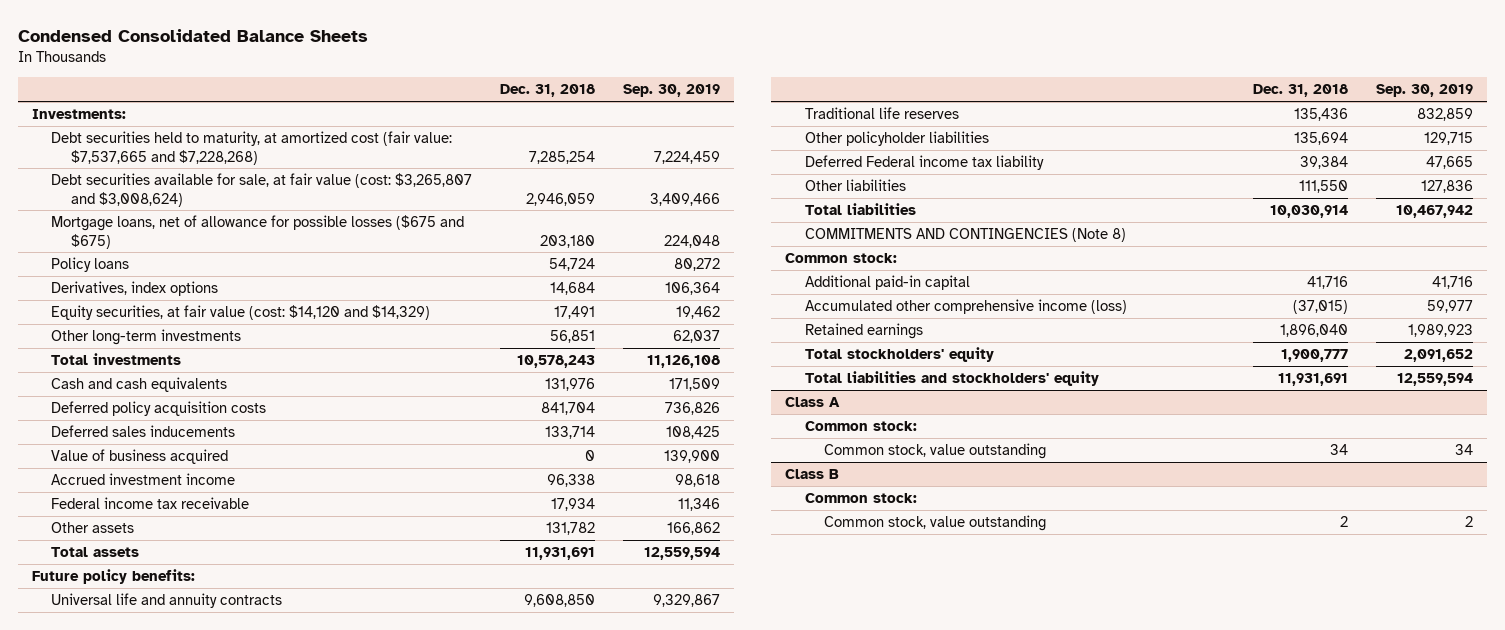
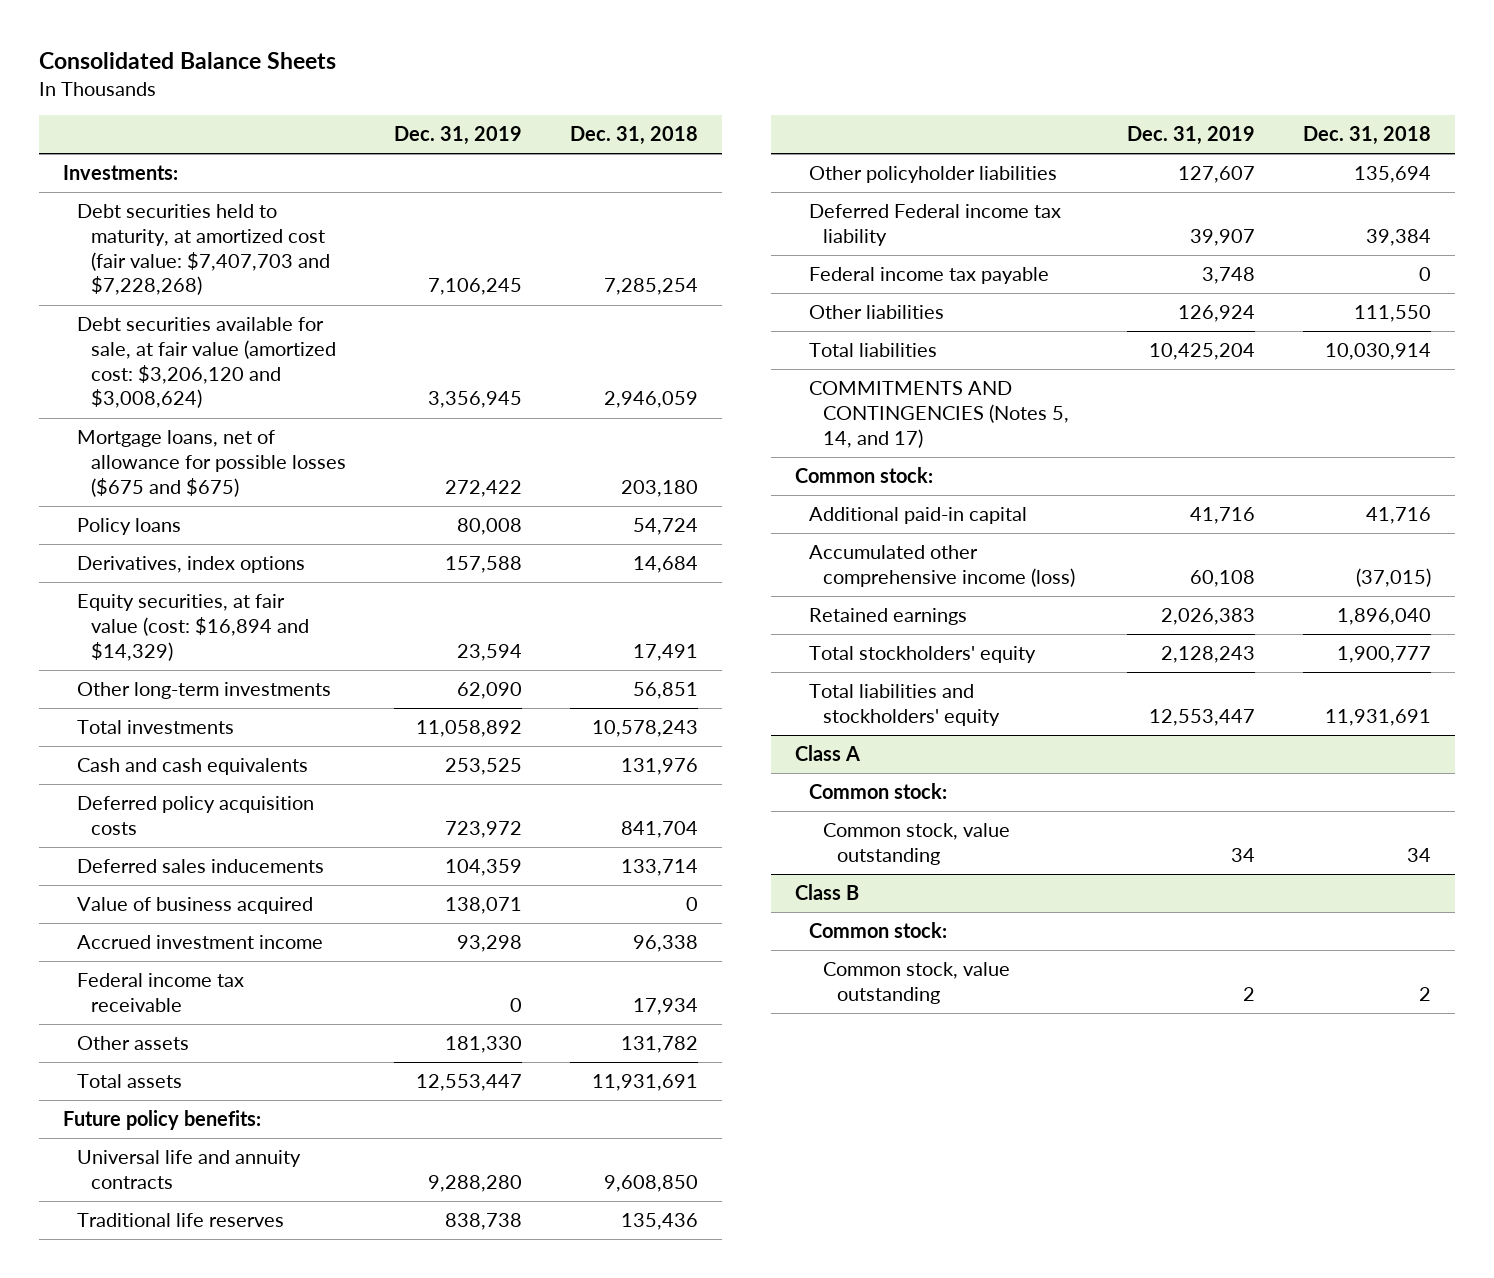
[18,28,369,42] Condensed Consolidated Balance Sheets -> [39,52,337,70] Consolidated Balance Sheets
[622,84,720,98] Sep. 30, 2019 -> none
none -> [394,126,523,146] Dec. 31, 2019
[51,130,453,165] Debt securities held to maturity, at amortized cost (fair value: $7,537,665 and $7,228,268) -> [77,204,331,296] Debt securities held to maturity, at amortized cost (fair value: $7,407,703 and $7,228,268)
[51,172,473,207] Debt securities available for sale, at fair value (cost: $3,265,807 and $3,008,624) -> [77,317,337,409] Debt securities available for sale, at fair value (amortized cost: $3,206,120 and $3,008,624)
[51,304,431,320] Equity securities, at fair value (cost: $14,120 and $14,329) -> [77,594,310,661] Equity securities, at fair value (cost: $16,894 and $14,329)
none -> [809,267,1050,285] Federal income tax payable
[804,227,1126,242] COMMITMENTS AND CONTINGENCIES (Note 8) -> [809,381,1070,448] COMMITMENTS AND CONTINGENCIES (Notes 5, 14, and 17)

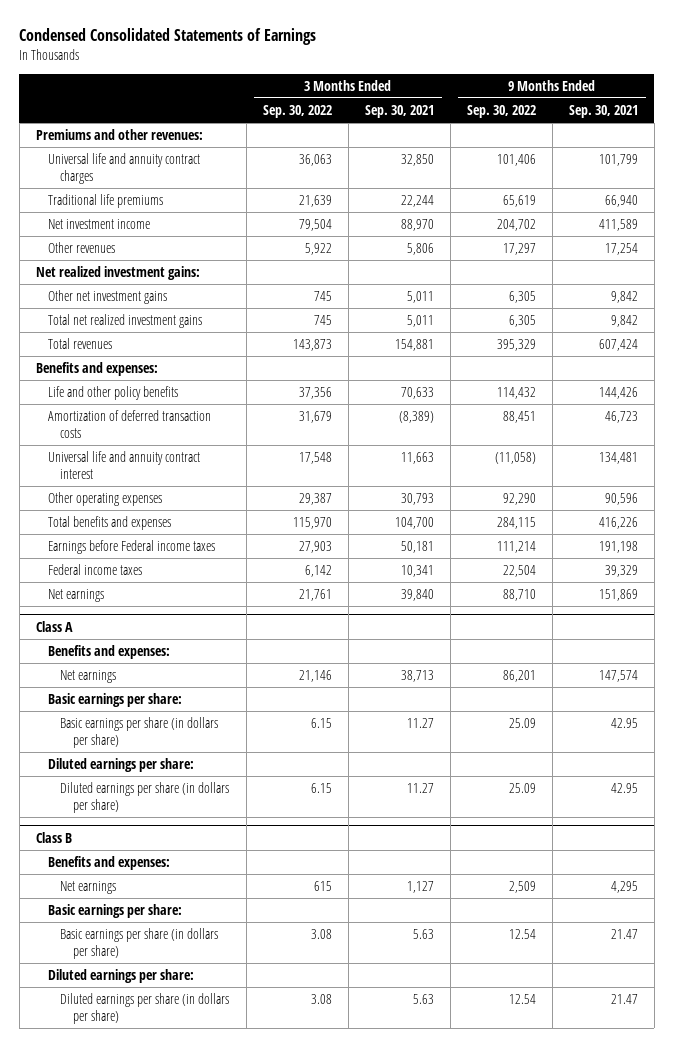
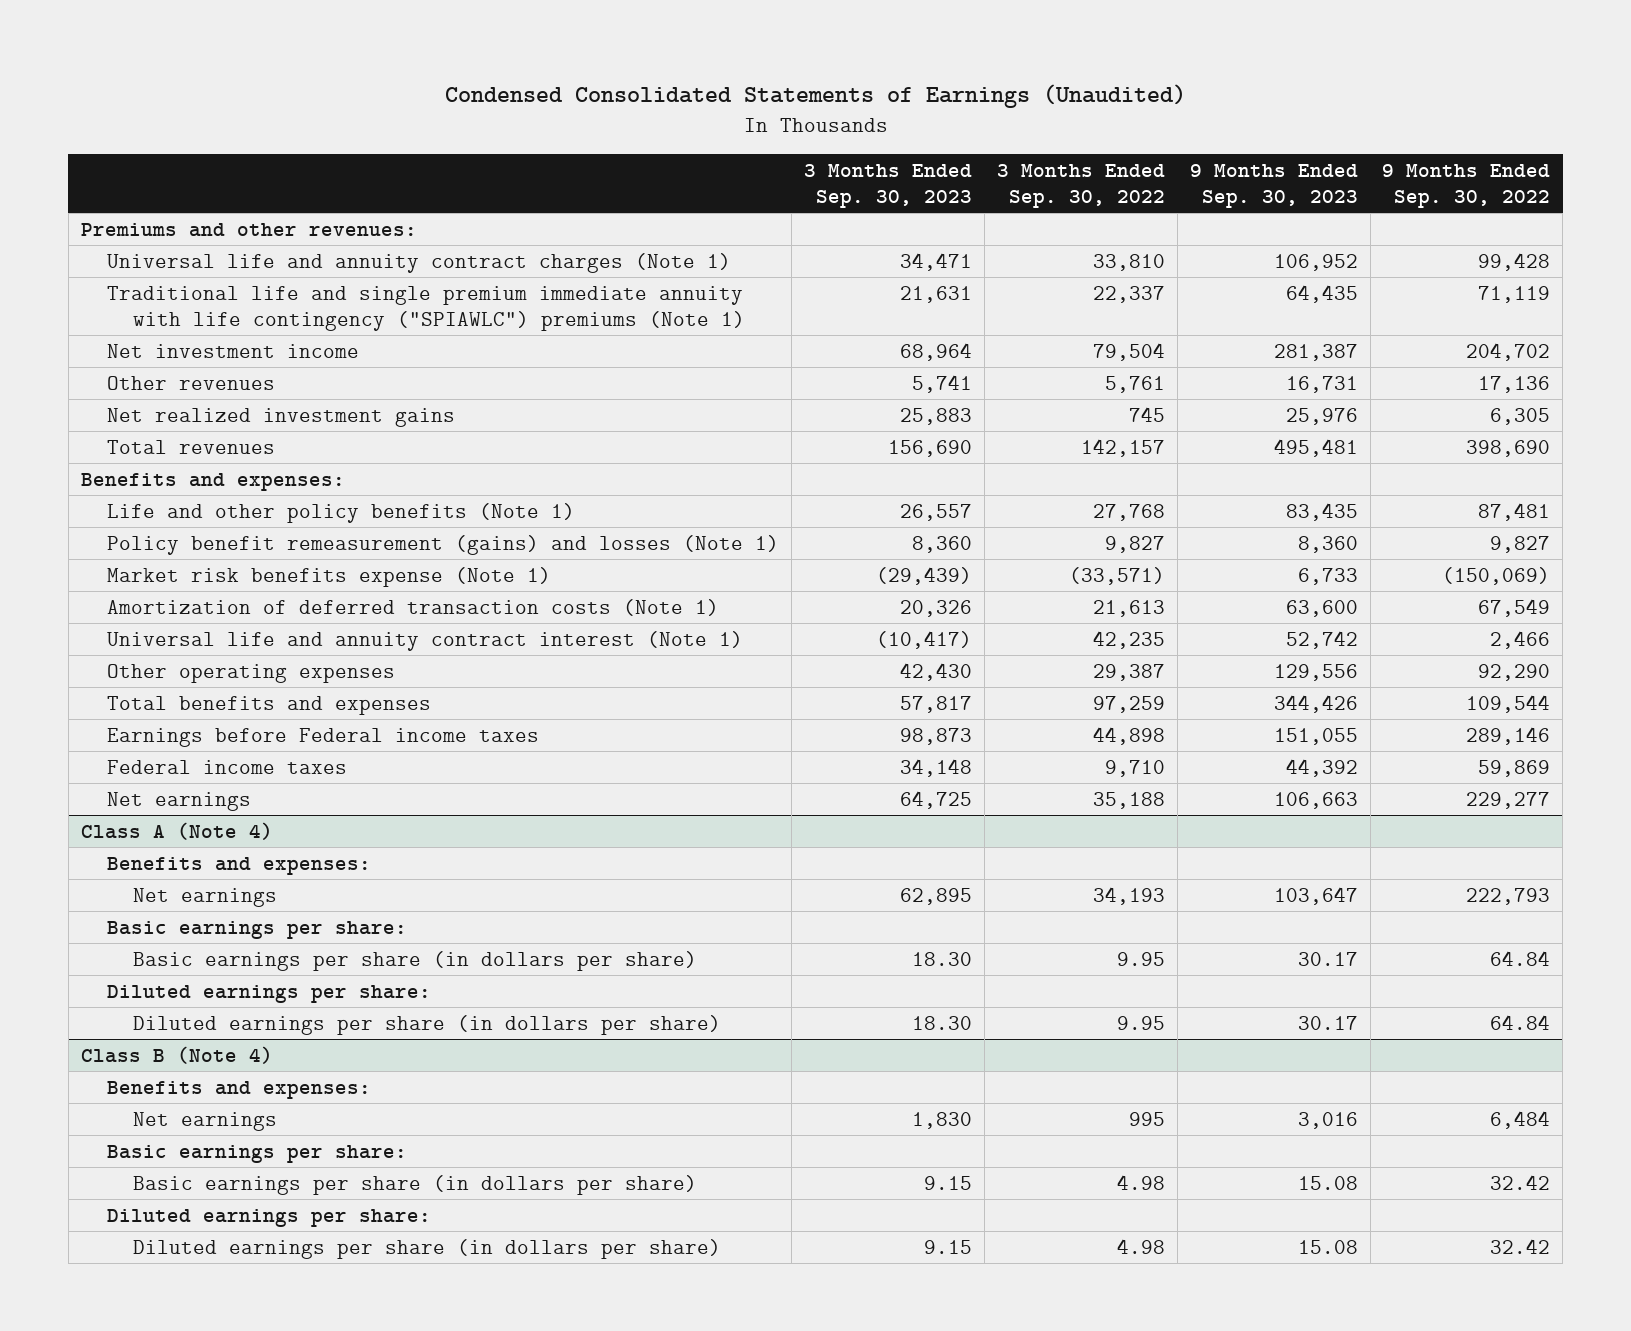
[19,28,317,46] Condensed Consolidated Statements of Earnings -> [444,84,1186,109] Condensed Consolidated Statements of Earnings (Unaudited)
[364,104,434,118] Sep. 30, 2021 -> none
[568,104,638,118] Sep. 30, 2021 -> none
none -> [803,163,972,208] 3 Months Ended Sep. 30, 2023
none -> [1189,163,1358,208] 9 Months Ended Sep. 30, 2023
[48,194,164,209] Traditional life premiums -> none
[48,153,201,185] Universal life and annuity contract charges -> [106,252,731,273] Universal life and annuity contract charges (Note 1)
[298,154,332,167] 36,063 -> [1092,253,1165,271] 33,810
[496,154,536,167] 101,406 -> [1478,252,1551,271] 99,428
none -> [106,285,745,331] Traditional life and single premium immediate annuity with life contingency ("SPIAWLC") premiums (Note 1)
[36,266,201,281] Net realized investment gains: -> none
[48,290,168,305] Other net investment gains -> none
[304,243,332,256] 5,922 -> [1104,375,1165,393] 5,761
[502,243,536,256] 17,297 -> [1478,375,1551,393] 17,136
[48,314,203,329] Total net realized investment gains -> [106,407,455,427] Net realized investment gains
[292,339,332,352] 143,873 -> [1080,438,1165,457] 142,157
[496,339,536,352] 395,329 -> [1466,439,1551,457] 398,690
[48,386,179,401] Life and other policy benefits -> [106,502,575,523] Life and other policy benefits (Note 1)
[298,387,332,400] 37,356 -> [1092,503,1165,521] 27,768
[496,387,536,400] 114,432 -> [1478,502,1551,521] 87,481
none -> [106,534,779,555] Policy benefit remeasurement (gains) and losses (Note 1)
none -> [106,566,551,587] Market risk benefits expense (Note 1)
[48,410,212,439] Amortization of deferred transaction costs -> [106,598,719,616] Amortization of deferred transaction costs (Note 1)
[298,411,332,424] 31,679 -> [1092,599,1165,617] 21,613
[502,411,536,424] 88,451 -> [1478,598,1551,617] 67,549
[48,451,201,480] Universal life and annuity contract interest -> [106,630,743,651] Universal life and annuity contract interest (Note 1)
[298,452,332,465] 17,548 -> [1092,630,1165,649] 42,235
[494,452,536,465] (11,058) -> [1490,630,1551,649] 2,466
[292,517,332,530] 115,970 -> [1092,695,1165,713] 97,259
[496,517,536,530] 284,115 -> [1466,694,1551,713] 109,544
[298,541,332,554] 27,903 -> [1092,726,1165,745] 44,898
[496,541,536,554] 111,214 -> [1466,726,1551,745] 289,146
[304,565,332,578] 6,142 -> [1104,759,1165,777] 9,710
[502,565,536,578] 22,504 -> [1478,759,1551,777] 59,869
[298,589,332,602] 21,761 -> [1092,791,1165,809] 35,188
[502,589,536,602] 88,710 -> [1466,791,1551,809] 229,277
[36,620,74,632] Class A -> [80,821,273,840] Class A (Note 4)
[298,670,332,683] 21,146 -> [1092,886,1165,905] 34,193
[502,670,536,683] 86,201 -> [1466,887,1551,905] 222,793
[310,718,332,729] 6.15 -> [1116,951,1165,966] 9.95
[508,718,536,729] 25.09 -> [1490,950,1551,966] 64.84
[310,783,332,794] 6.15 -> [1116,1015,1165,1030] 9.95
[508,783,536,794] 25.09 -> [1490,1014,1551,1030] 64.84
[36,831,73,843] Class B -> [80,1045,273,1064] Class B (Note 4)
[313,881,332,892] 615 -> [1128,1111,1165,1126] 995
[508,881,536,894] 2,509 -> [1490,1110,1551,1129] 6,484
[310,929,332,940] 3.08 -> [1116,1174,1165,1190] 4.98
[508,929,536,940] 12.54 -> [1490,1174,1551,1190] 32.42
[310,994,332,1005] 3.08 -> [1116,1238,1165,1254] 4.98
[508,994,536,1005] 12.54 -> [1490,1238,1551,1254] 32.42

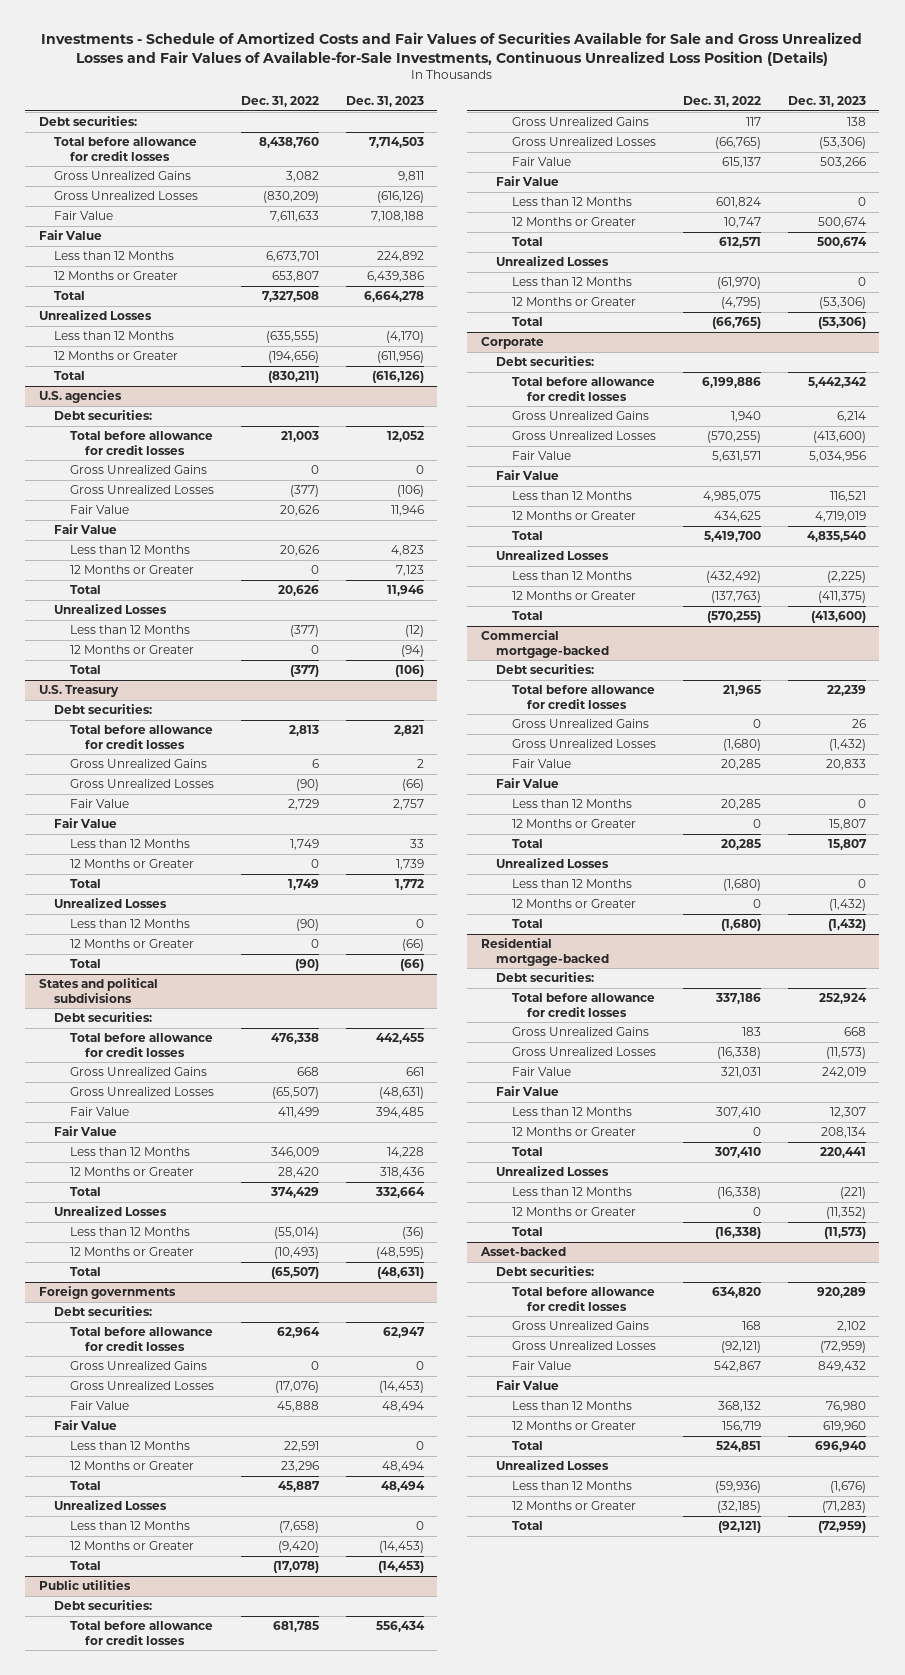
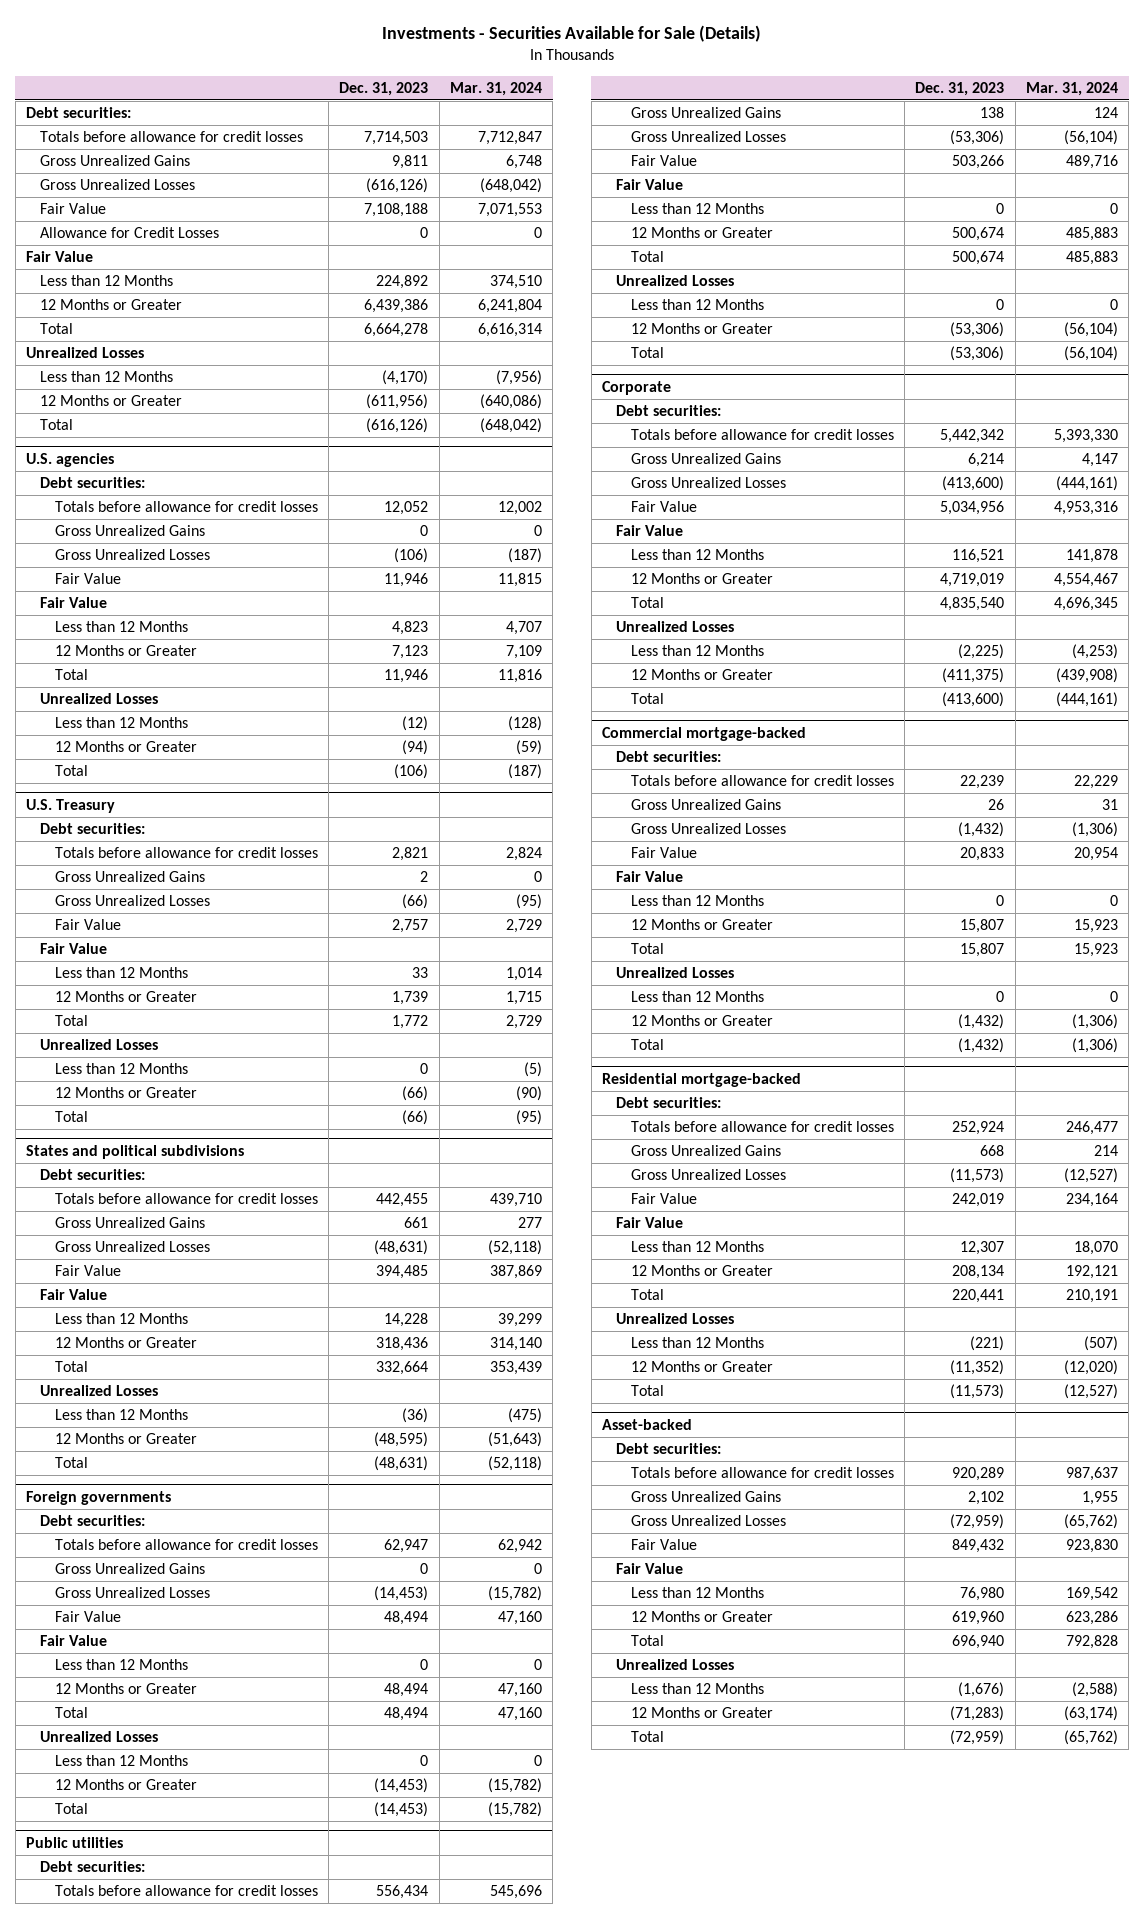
[41,32,863,66] Investments - Schedule of Amortized Costs and Fair Values of Securities Available for Sale and Gross Unrealized Losses and Fair Values of Available-for-Sale Investments, Continuous Unrealized Loss Position (Details) -> [381,25,761,43] Investments - Securities Available for Sale (Details)
[240,96,319,108] Dec. 31, 2022 -> none
none -> [449,81,542,96] Mar. 31, 2024
[54,136,198,161] Total before allowance for credit losses -> [40,130,304,142] Totals before allowance for credit losses
none -> [40,226,220,238] Allowance for Credit Losses
[69,430,213,455] Total before allowance for credit losses -> [54,500,318,512] Totals before allowance for credit losses
[69,724,213,749] Total before allowance for credit losses -> [54,846,318,858] Totals before allowance for credit losses
[69,1032,213,1057] Total before allowance for credit losses -> [54,1192,318,1204] Totals before allowance for credit losses
[69,1326,213,1351] Total before allowance for credit losses -> [54,1538,318,1550] Totals before allowance for credit losses
[69,1620,213,1645] Total before allowance for credit losses -> [54,1884,318,1896] Totals before allowance for credit losses
[511,376,655,401] Total before allowance for credit losses -> [630,428,894,440] Totals before allowance for credit losses
[511,684,655,709] Total before allowance for credit losses -> [630,774,894,786] Totals before allowance for credit losses
[511,992,655,1017] Total before allowance for credit losses -> [630,1120,894,1132] Totals before allowance for credit losses
[511,1286,655,1311] Total before allowance for credit losses -> [630,1466,894,1478] Totals before allowance for credit losses

